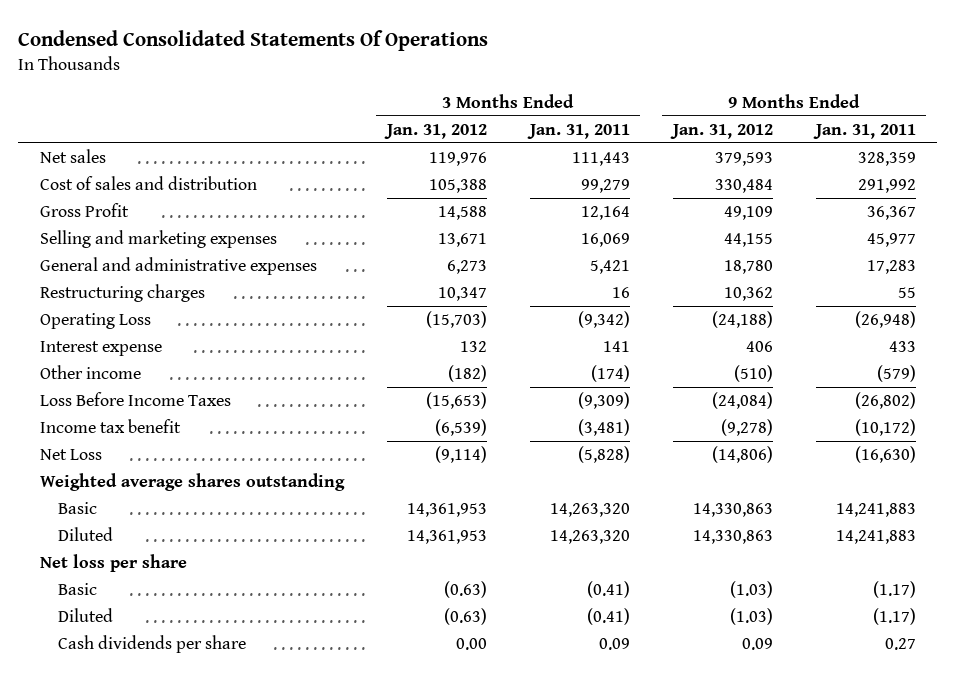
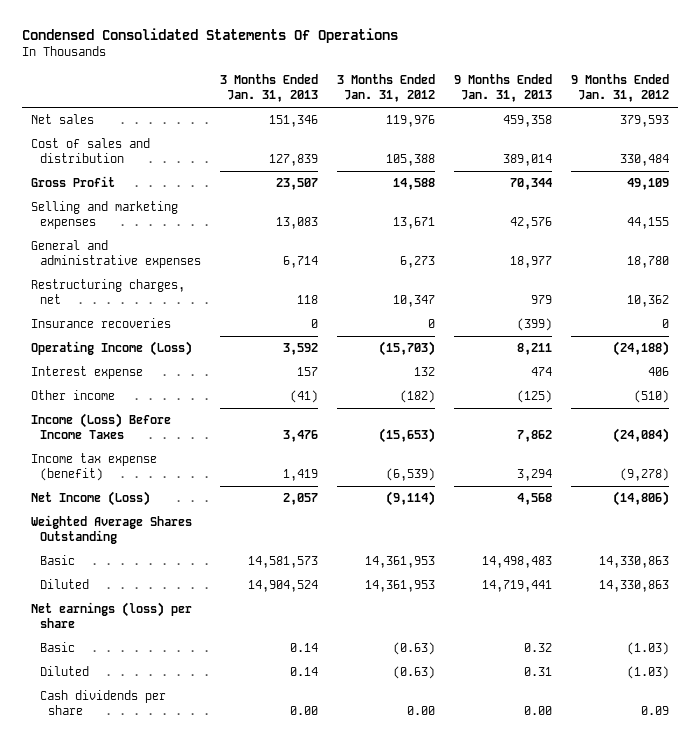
[526,123,630,139] Jan. 31, 2011 -> none
[812,123,916,139] Jan. 31, 2011 -> none
none -> [219,74,318,103] 3 Months Ended Jan. 31, 2013
none -> [453,74,552,103] 9 Months Ended Jan. 31, 2013
[39,284,205,303] Restructuring charges -> [31,279,186,305] Restructuring charges, net
none -> [31,318,172,329] Insurance recoveries
[39,313,151,330] Operating Loss -> [31,341,193,357] Operating Income (Loss)
[39,392,231,407] Loss Before Income Taxes -> [31,413,172,440] Income (Loss) Before Income Taxes
[39,419,181,434] Income tax benefit -> [31,453,158,482] Income tax expense (benefit)
[39,449,102,461] Net Loss -> [31,491,151,507] Net Income (Loss)
[39,473,345,492] Weighted average shares outstanding -> [31,515,193,545] Weighted Average Shares Outstanding
[39,554,187,573] Net loss per share -> [31,602,193,629] Net earnings (loss) per share

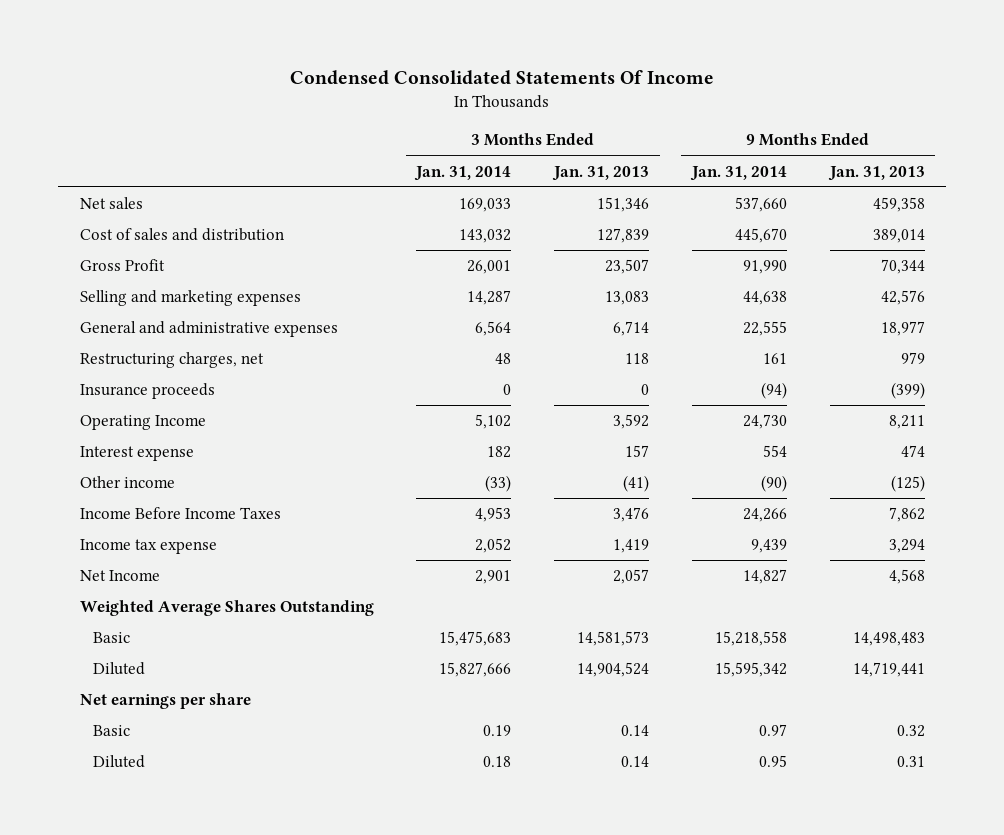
[21,28,398,44] Condensed Consolidated Statements Of Operations -> [290,70,715,86] Condensed Consolidated Statements Of Income
[336,74,435,103] 3 Months Ended Jan. 31, 2012 -> none
[570,74,669,103] 9 Months Ended Jan. 31, 2012 -> none
none -> [414,165,512,181] Jan. 31, 2014
none -> [689,165,787,181] Jan. 31, 2014
[31,318,172,329] Insurance recoveries -> [79,383,215,400] Insurance proceeds
[31,341,193,357] Operating Income (Loss) -> [79,415,206,431] Operating Income
[31,413,172,440] Income (Loss) Before Income Taxes -> [79,507,281,520] Income Before Income Taxes
[31,453,158,482] Income tax expense (benefit) -> [79,539,217,555] Income tax expense
[31,491,151,507] Net Income (Loss) -> [79,570,160,582] Net Income
[31,602,193,629] Net earnings (loss) per share -> [79,693,251,710] Net earnings per share
[39,690,166,716] Cash dividends per share -> none

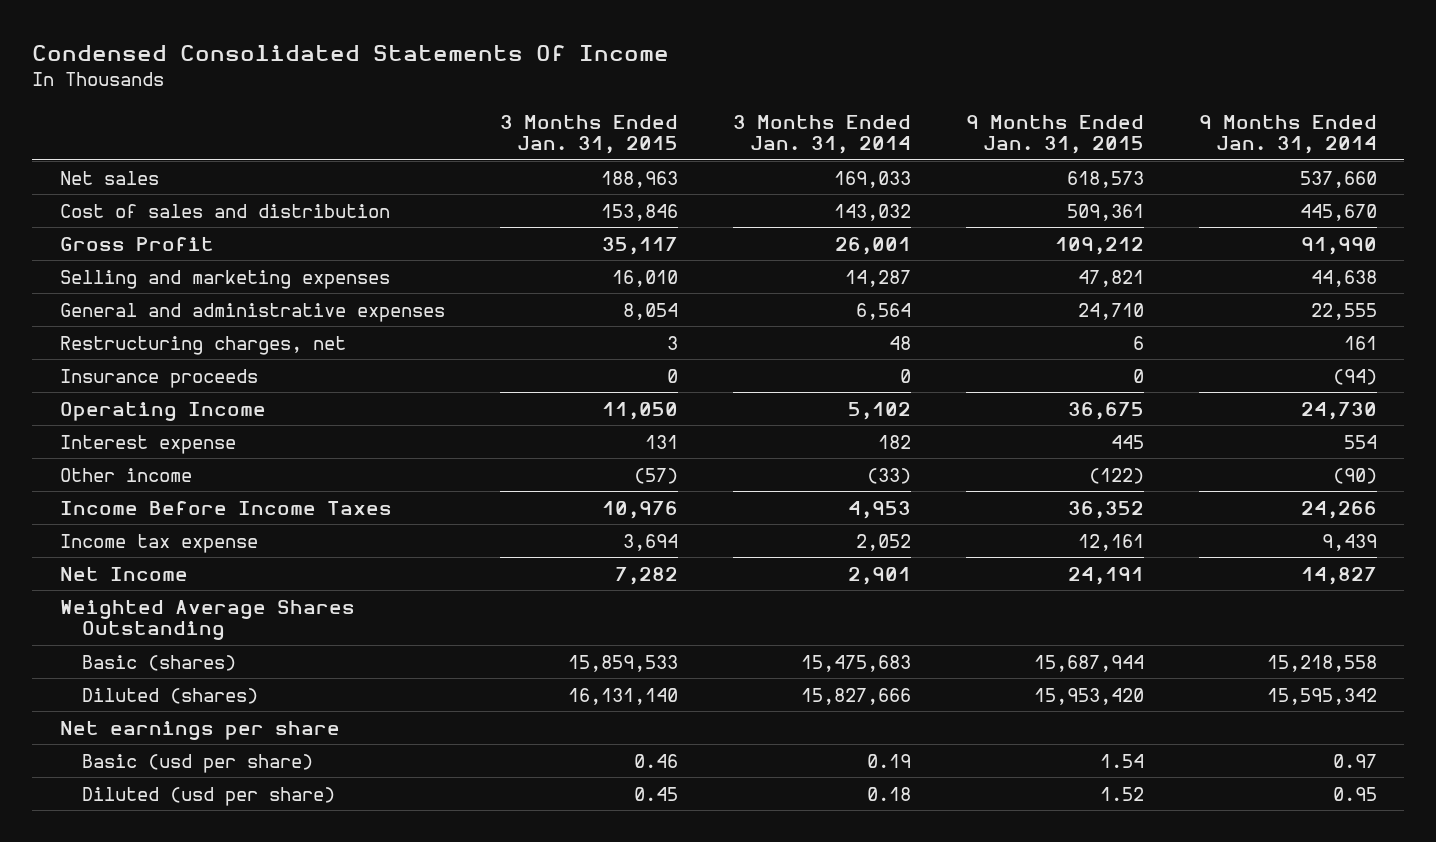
[552,165,650,181] Jan. 31, 2013 -> none
[827,165,925,181] Jan. 31, 2013 -> none
none -> [499,114,678,155] 3 Months Ended Jan. 31, 2015
none -> [965,114,1144,155] 9 Months Ended Jan. 31, 2015
[93,632,131,644] Basic -> [82,654,237,671] Basic (shares)
[93,662,146,676] Diluted -> [82,687,259,704] Diluted (shares)
[93,725,131,737] Basic -> [82,753,314,773] Basic (usd per share)
[93,755,146,769] Diluted -> [82,786,336,806] Diluted (usd per share)

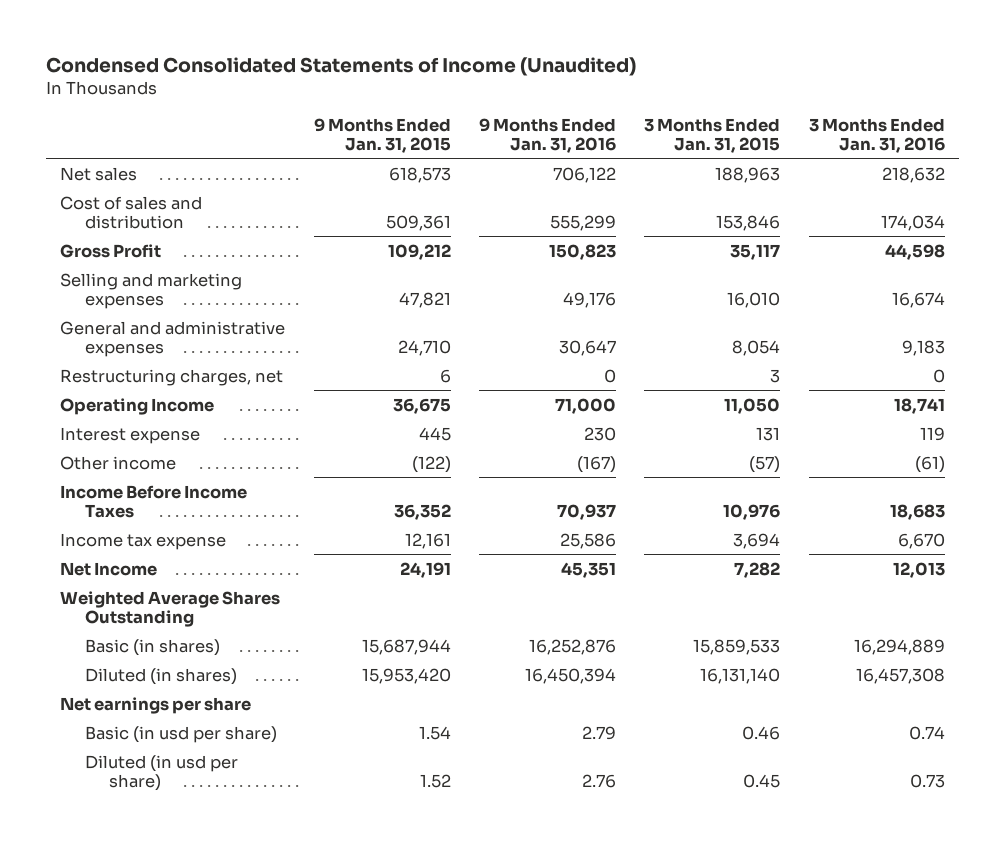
[32,45,670,62] Condensed Consolidated Statements Of Income -> [46,56,637,76] Condensed Consolidated Statements of Income (Unaudited)
[732,114,911,155] 3 Months Ended Jan. 31, 2014 -> none
[1198,114,1377,155] 9 Months Ended Jan. 31, 2014 -> none
none -> [479,117,617,153] 9 Months Ended Jan. 31, 2016
none -> [808,117,945,153] 3 Months Ended Jan. 31, 2016
[59,368,258,388] Insurance proceeds -> none
[82,654,237,671] Basic (shares) -> [84,638,220,656] Basic (in shares)
[82,687,259,704] Diluted (shares) -> [84,667,237,685] Diluted (in shares)
[82,753,314,773] Basic (usd per share) -> [84,725,277,743] Basic (in usd per share)
[82,786,336,806] Diluted (usd per share) -> [84,754,238,791] Diluted (in usd per share)

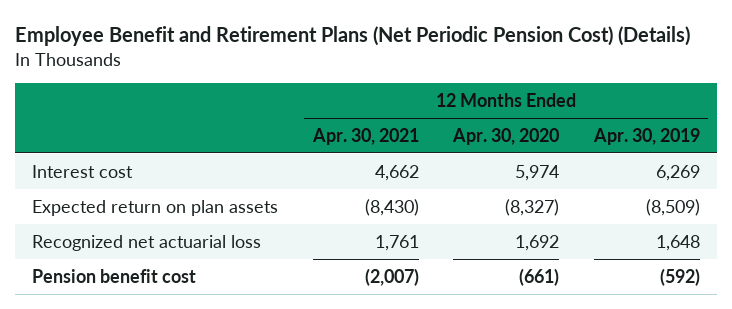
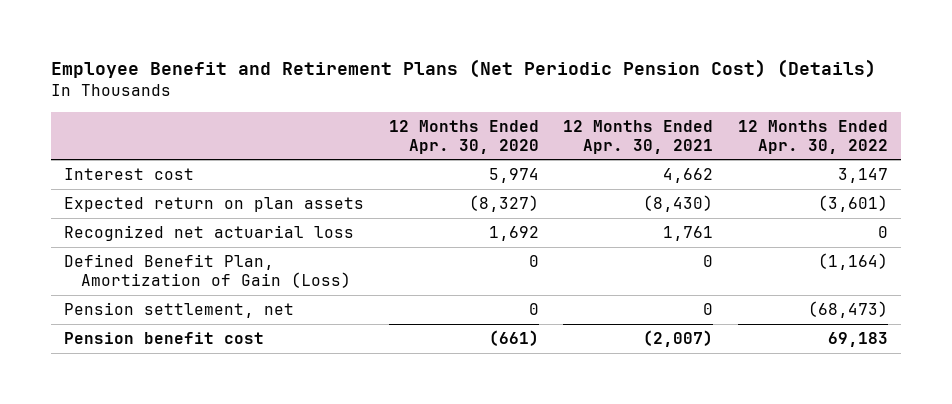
[592,127,700,145] Apr. 30, 2019 -> none
none -> [738,119,889,154] 12 Months Ended Apr. 30, 2022
none -> [63,253,352,288] Defined Benefit Plan, Amortization of Gain (Loss)
none -> [63,301,294,318] Pension settlement, net

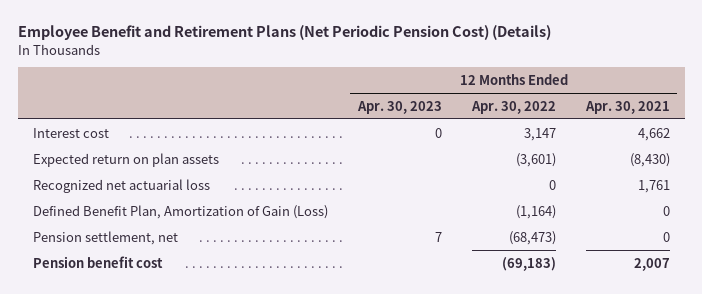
[388,119,539,154] 12 Months Ended Apr. 30, 2020 -> none
none -> [356,100,442,114] Apr. 30, 2023
[643,329,714,347] (2,007) -> [633,257,670,271] 2,007
[828,331,889,347] 69,183 -> [501,256,556,271] (69,183)

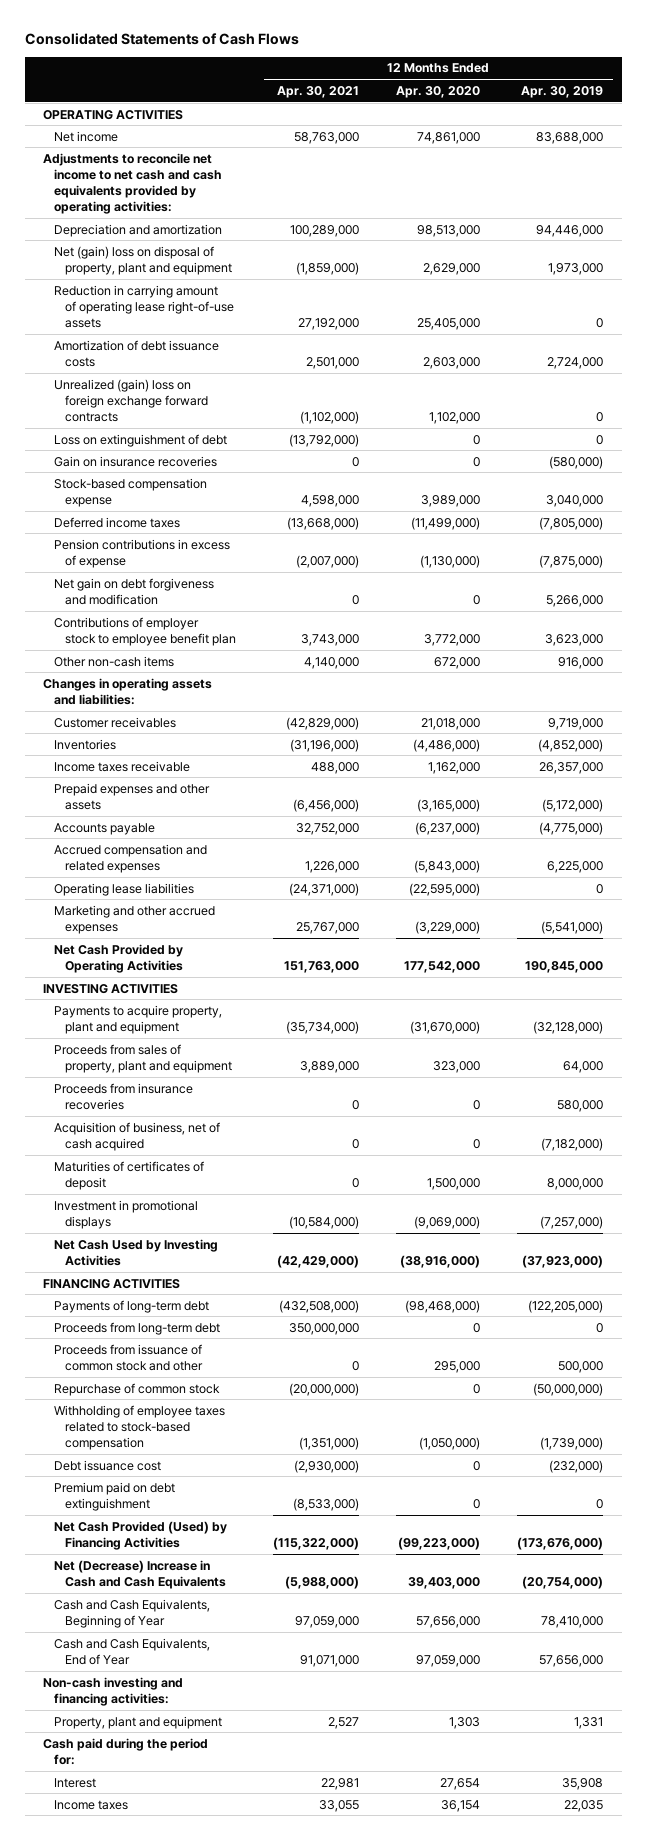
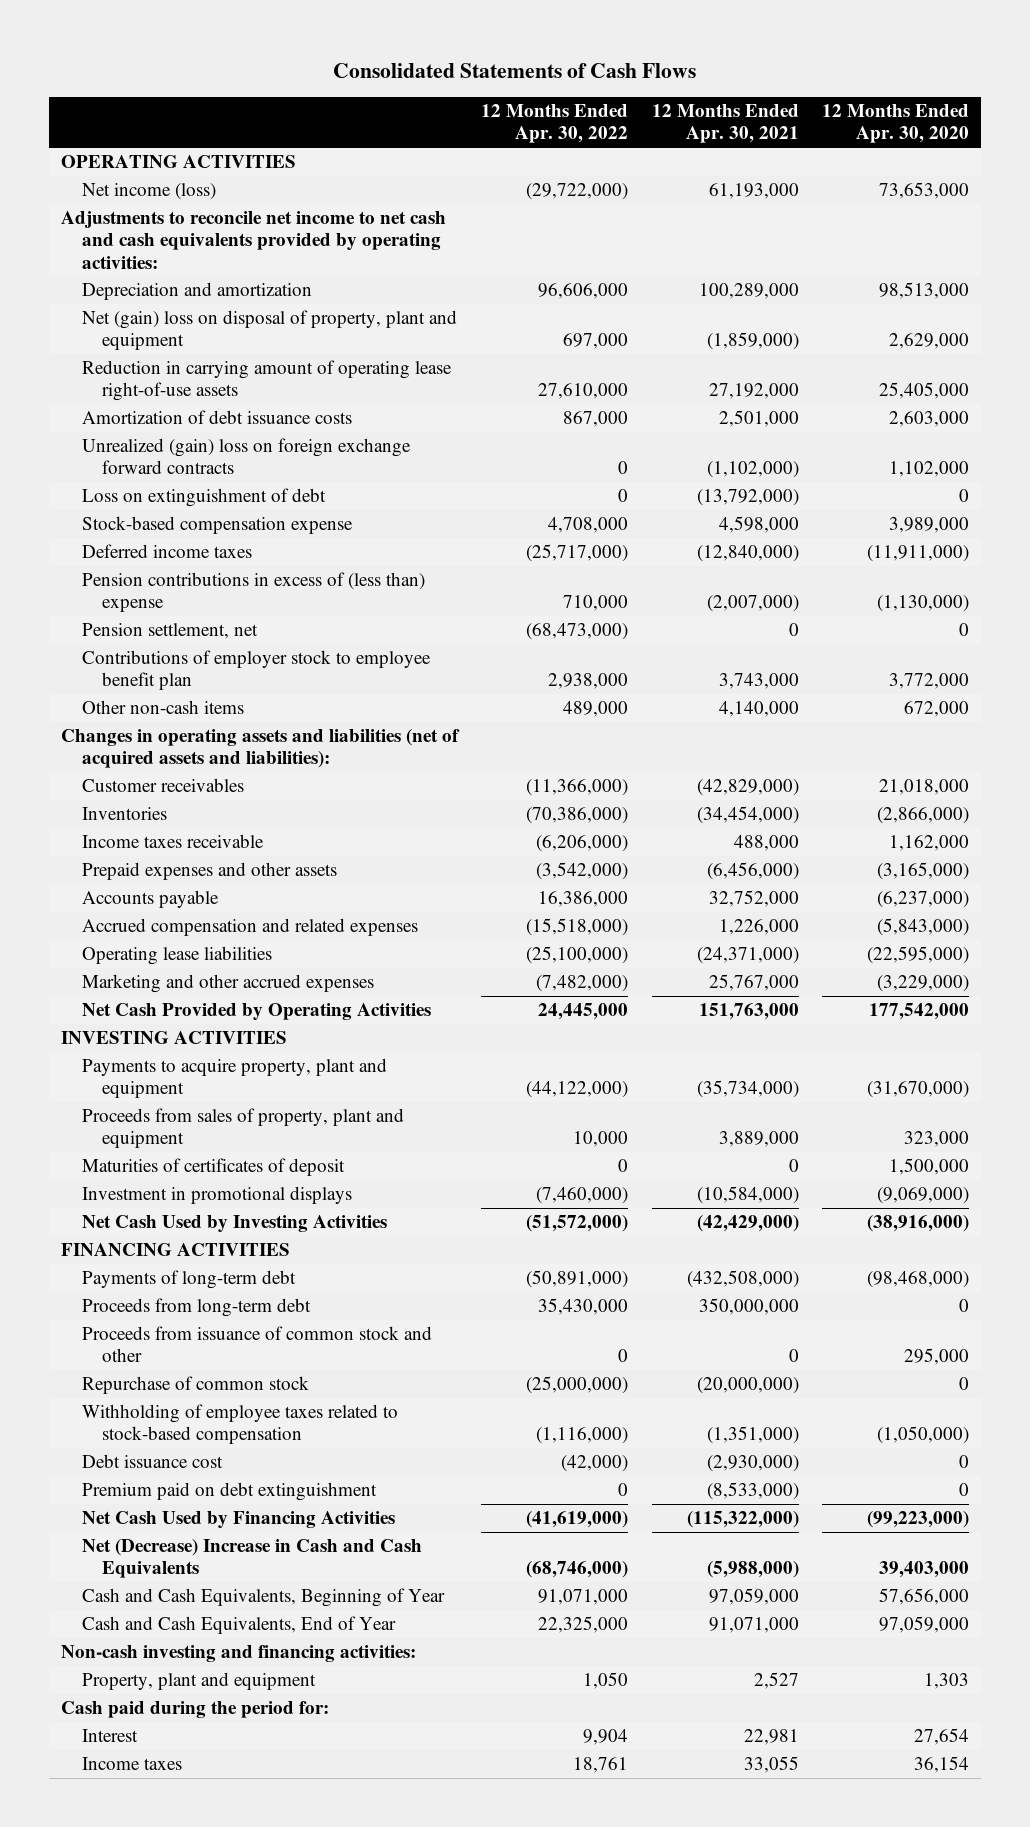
[521,85,604,98] Apr. 30, 2019 -> none
none -> [481,104,629,144] 12 Months Ended Apr. 30, 2022
[54,130,119,142] Net income -> [81,183,216,201] Net income (loss)
[294,131,360,144] 58,763,000 -> [708,183,799,200] 61,193,000
[417,131,481,144] 74,861,000 -> [879,182,970,200] 73,653,000
[54,455,218,467] Gain on insurance recoveries -> none
[54,577,215,605] Net gain on debt forgiveness and modification -> none
[287,516,360,530] (13,668,000) -> [696,545,799,563] (12,840,000)
[411,516,481,530] (11,499,000) -> [867,545,970,563] (11,911,000)
[54,538,231,568] Pension contributions in excess of expense -> [81,572,425,613] Pension contributions in excess of (less than) expense
none -> [81,623,258,640] Pension settlement, net
[43,677,213,705] Changes in operating assets and liabilities: -> [60,729,460,769] Changes in operating assets and liabilities (net of acquired assets and liabilities):
[290,738,360,752] (31,196,000) -> [696,806,799,825] (34,454,000)
[413,738,481,752] (4,486,000) -> [877,807,970,825] (2,866,000)
[54,1082,194,1110] Proceeds from insurance recoveries -> none
[54,1121,221,1151] Acquisition of business, net of cash acquired -> none
[54,1520,228,1550] Net Cash Provided (Used) by Financing Activities -> [81,1511,395,1529] Net Cash Used by Financing Activities

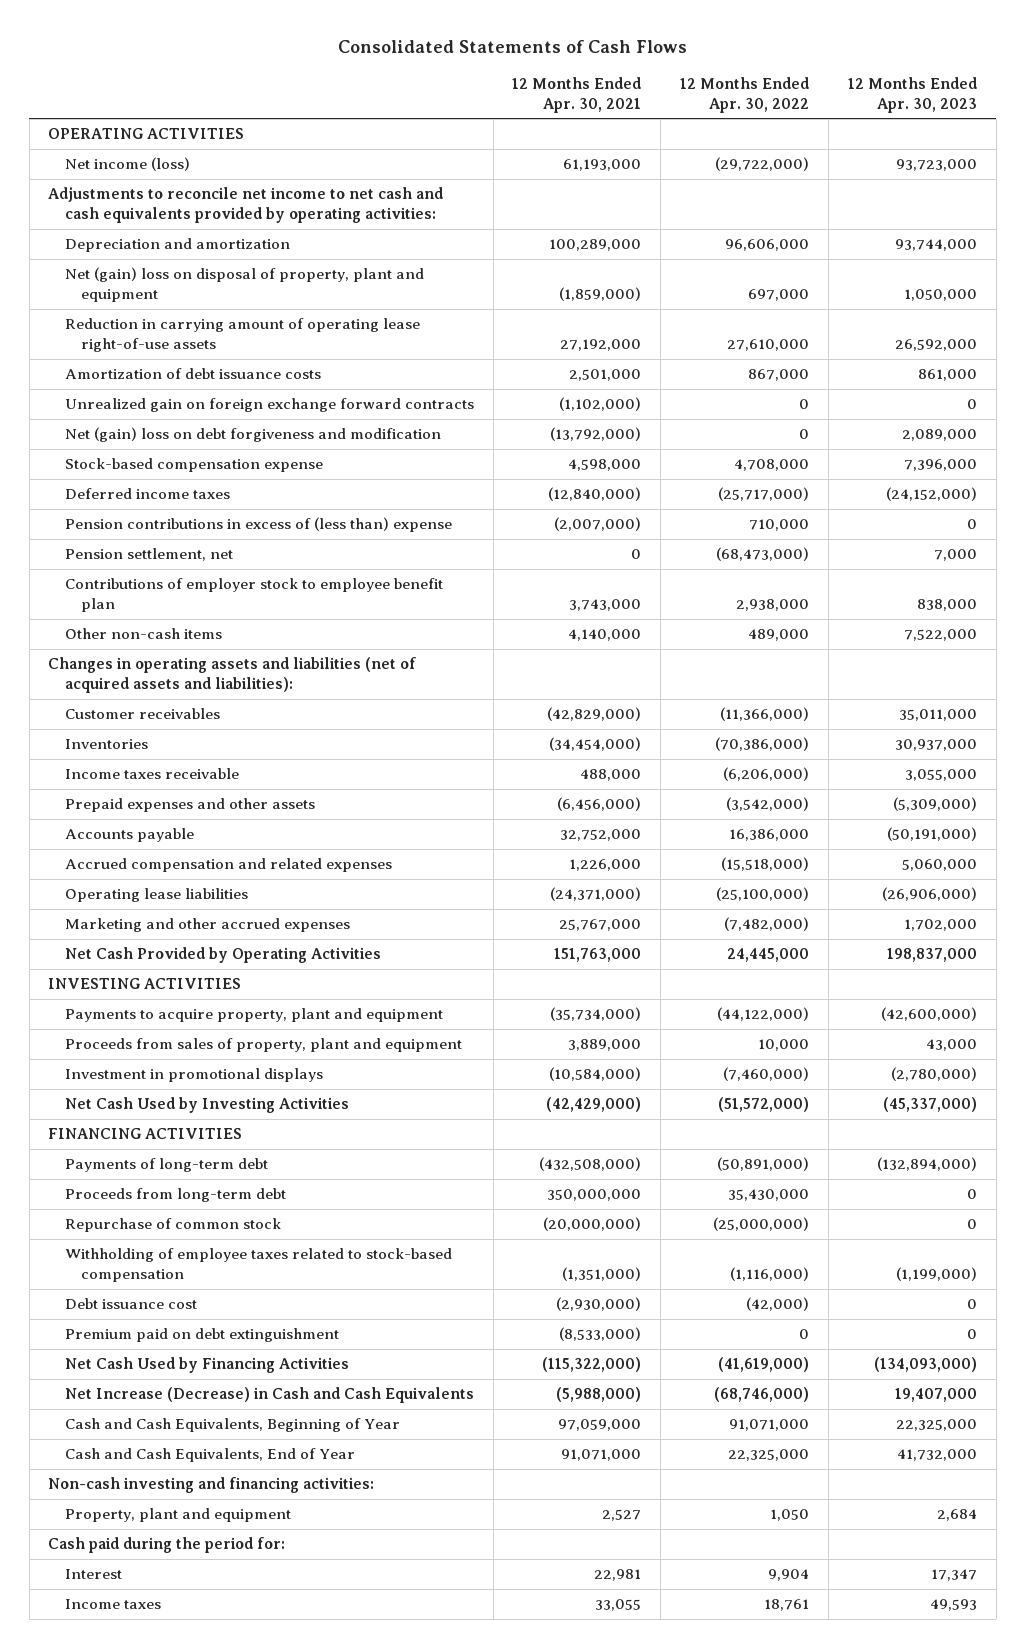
[822,104,970,144] 12 Months Ended Apr. 30, 2020 -> none
none -> [847,76,977,113] 12 Months Ended Apr. 30, 2023
[81,438,411,475] Unrealized (gain) loss on foreign exchange forward contracts -> [64,398,474,413] Unrealized gain on foreign exchange forward contracts
[81,488,326,508] Loss on extinguishment of debt -> [64,427,441,443] Net (gain) loss on debt forgiveness and modification
[81,1158,345,1177] Maturities of certificates of deposit -> none
[81,1326,432,1363] Proceeds from issuance of common stock and other -> none
[81,1539,422,1579] Net (Decrease) Increase in Cash and Cash Equivalents -> [64,1387,474,1404] Net Increase (Decrease) in Cash and Cash Equivalents

